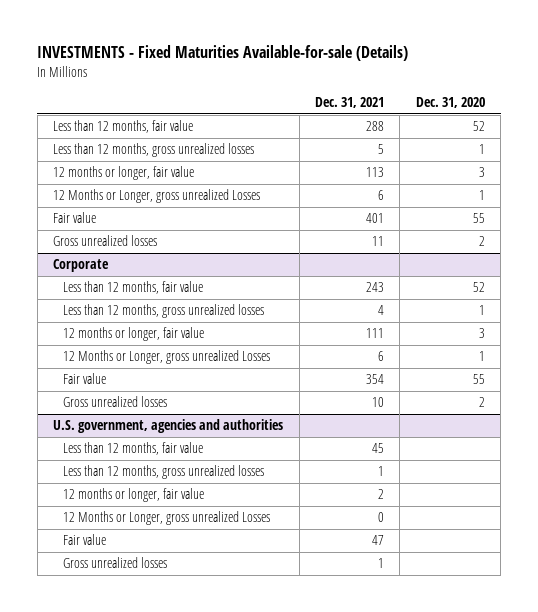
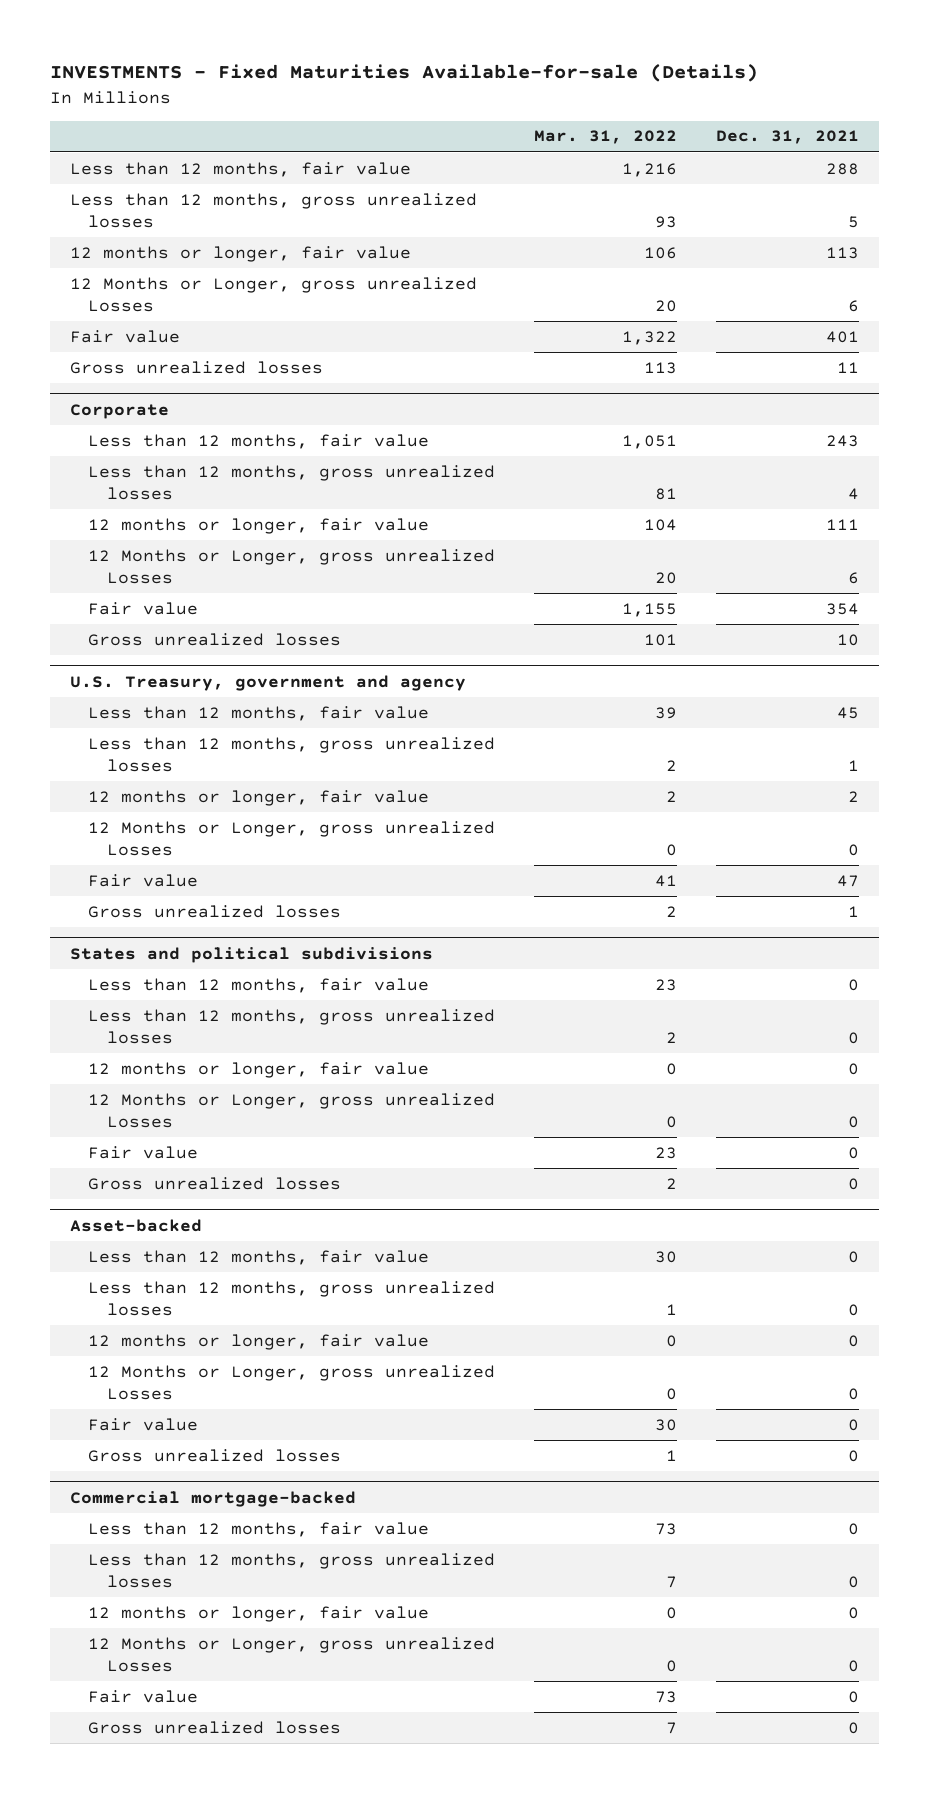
[415,96,485,108] Dec. 31, 2020 -> none
none -> [534,130,678,145] Mar. 31, 2022
[53,419,284,434] U.S. government, agencies and authorities -> [69,674,466,691] U.S. Treasury, government and agency
none -> [69,946,433,963] States and political subdivisions
none -> [88,977,430,993] Less than 12 months, fair value
none -> [88,1008,496,1044] Less than 12 months, gross unrealized losses
none -> [88,1061,430,1078] 12 months or longer, fair value
none -> [88,1092,496,1128] 12 Months or Longer, gross unrealized Losses
none -> [88,1145,199,1159] Fair value
none -> [88,1176,342,1190] Gross unrealized losses
none -> [69,1218,202,1232] Asset-backed
none -> [88,1249,430,1265] Less than 12 months, fair value
none -> [88,1280,496,1316] Less than 12 months, gross unrealized losses
none -> [88,1333,430,1350] 12 months or longer, fair value
none -> [88,1364,496,1400] 12 Months or Longer, gross unrealized Losses
none -> [88,1417,199,1431] Fair value
none -> [88,1448,342,1462] Gross unrealized losses
none -> [69,1490,356,1507] Commercial mortgage-backed
none -> [88,1521,430,1537] Less than 12 months, fair value
none -> [88,1552,496,1588] Less than 12 months, gross unrealized losses
none -> [88,1605,430,1622] 12 months or longer, fair value
none -> [88,1636,496,1672] 12 Months or Longer, gross unrealized Losses
none -> [88,1689,199,1703] Fair value
none -> [88,1720,342,1734] Gross unrealized losses

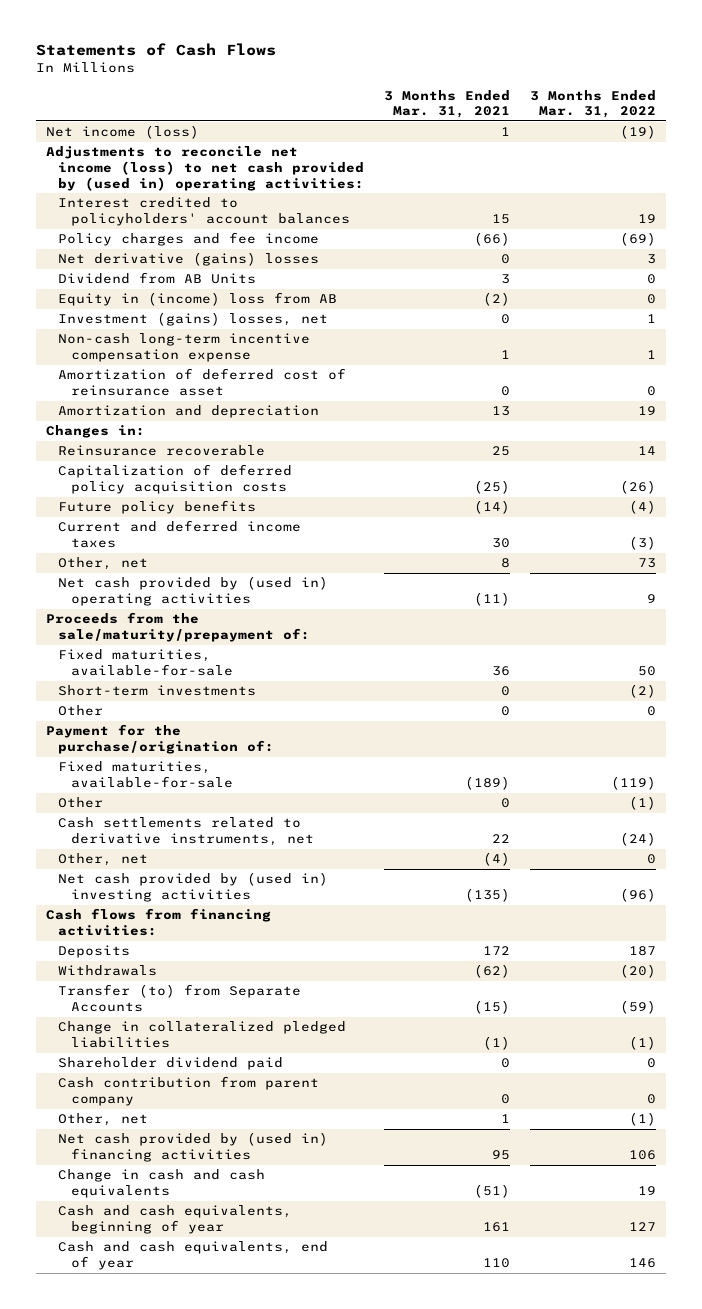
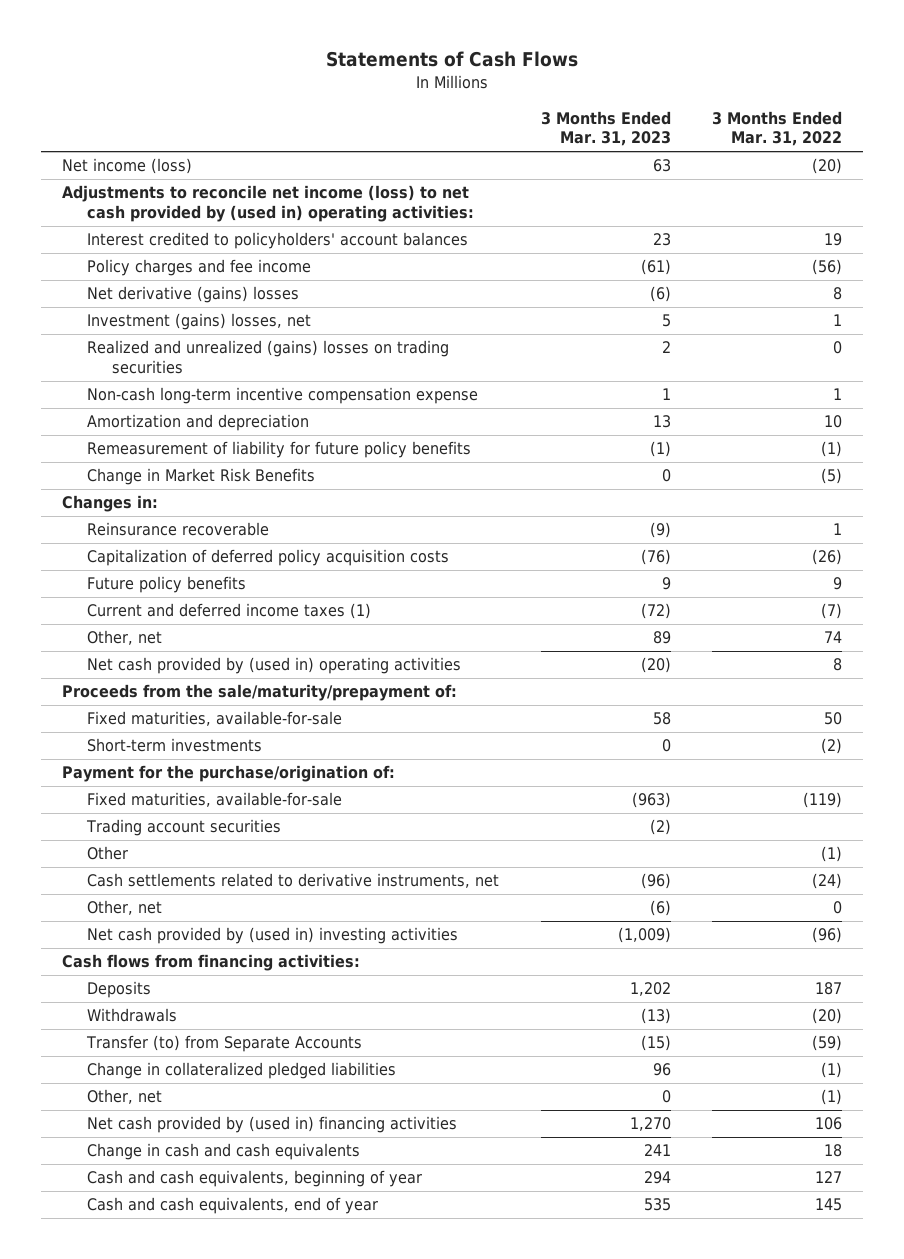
[384,89,511,119] 3 Months Ended Mar. 31, 2021 -> none
none -> [540,110,671,147] 3 Months Ended Mar. 31, 2023
[620,125,657,140] (19) -> [812,158,843,175] (20)
[58,272,257,285] Dividend from AB Units -> none
[58,292,338,307] Equity in (income) loss from AB -> none
[620,232,657,247] (69) -> [812,259,843,276] (56)
[647,254,657,265] 3 -> [833,287,843,301] 8
none -> [86,340,449,375] Realized and unrealized (gains) losses on trading securities
[58,368,347,397] Amortization of deferred cost of reinsurance asset -> none
[638,406,657,416] 19 -> [824,415,843,429] 10
none -> [86,441,471,459] Remeasurement of liability for future policy benefits
none -> [86,468,315,486] Change in Market Risk Benefits
[638,446,657,456] 14 -> [833,523,843,536] 1
[629,500,657,515] (4) -> [833,577,843,591] 9
[58,520,302,549] Current and deferred income taxes -> [86,603,371,620] Current and deferred income taxes (1)
[629,536,657,551] (3) -> [821,603,843,620] (7)
[638,558,657,569] 73 -> [824,631,843,644] 74
[647,594,657,604] 9 -> [833,658,843,672] 8
[58,705,104,717] Other -> none
none -> [85,819,281,837] Trading account securities
[58,1057,284,1071] Shareholder dividend paid -> none
[58,1076,320,1107] Cash contribution from parent company -> none
[638,1186,657,1196] 19 -> [824,1144,843,1158] 18
[629,1258,657,1269] 146 -> [815,1198,843,1212] 145

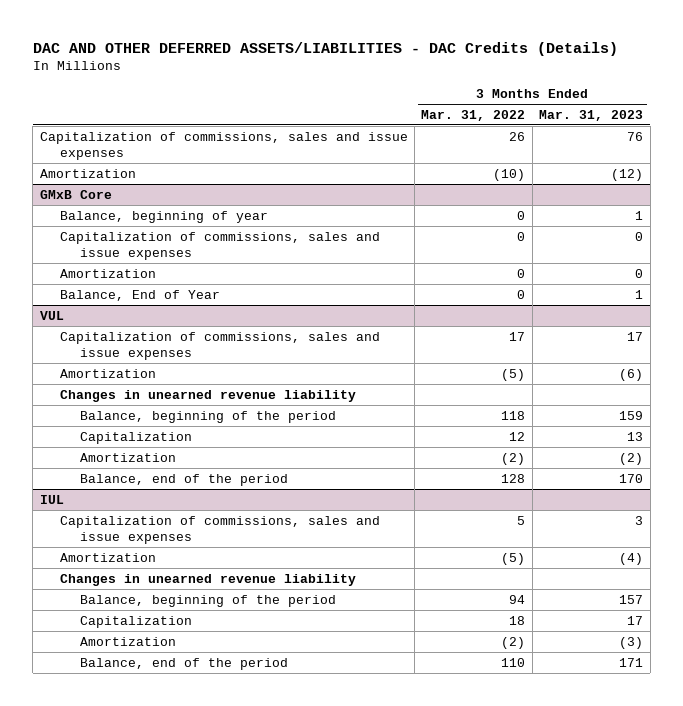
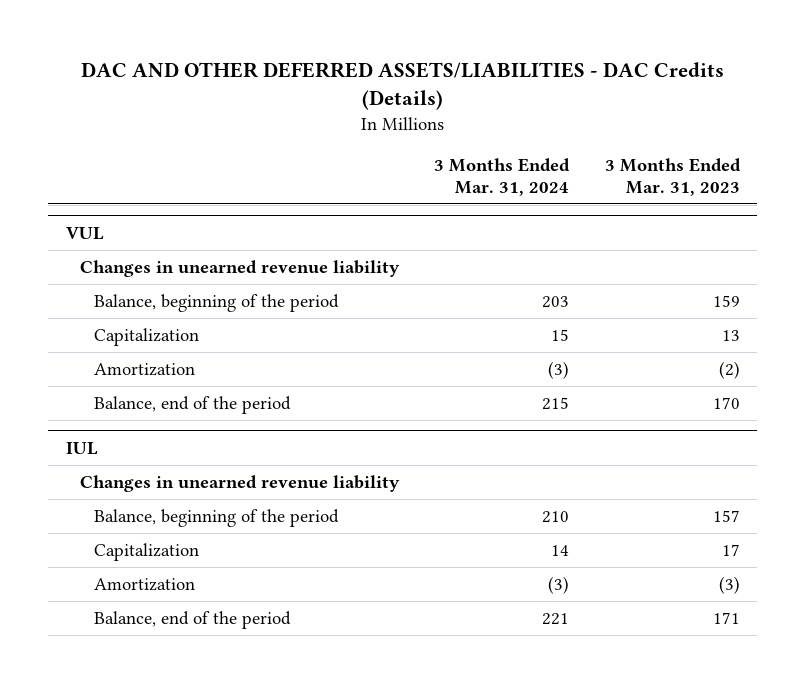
[421,109,526,121] Mar. 31, 2022 -> none
none -> [434,157,571,196] 3 Months Ended Mar. 31, 2024
[39,131,408,161] Capitalization of commissions, sales and issue expenses -> none
[39,168,136,178] Amortization -> none
[39,189,112,199] GMxB Core -> none
[59,210,268,223] Balance, beginning of year -> none
[59,231,380,261] Capitalization of commissions, sales and issue expenses -> none
[59,268,156,278] Amortization -> none
[59,289,220,301] Balance, End of Year -> none
[59,331,380,361] Capitalization of commissions, sales and issue expenses -> none
[59,368,156,378] Amortization -> none
[59,515,380,545] Capitalization of commissions, sales and issue expenses -> none
[59,552,156,562] Amortization -> none

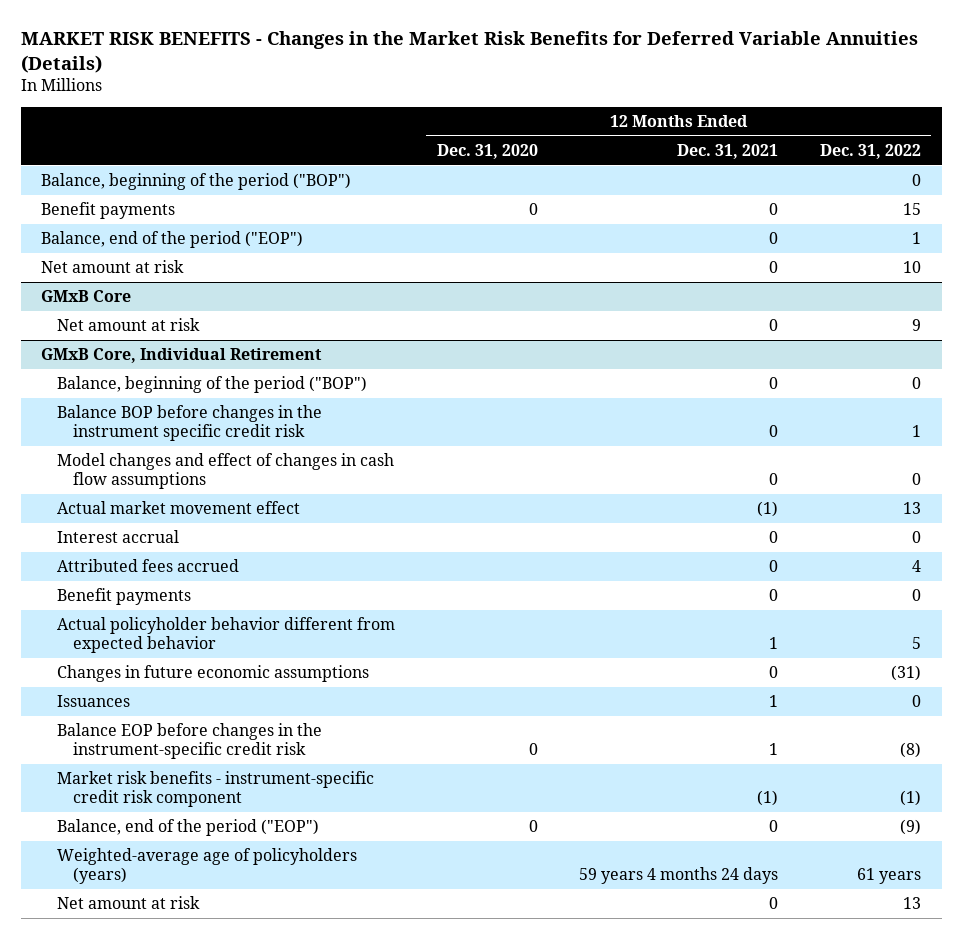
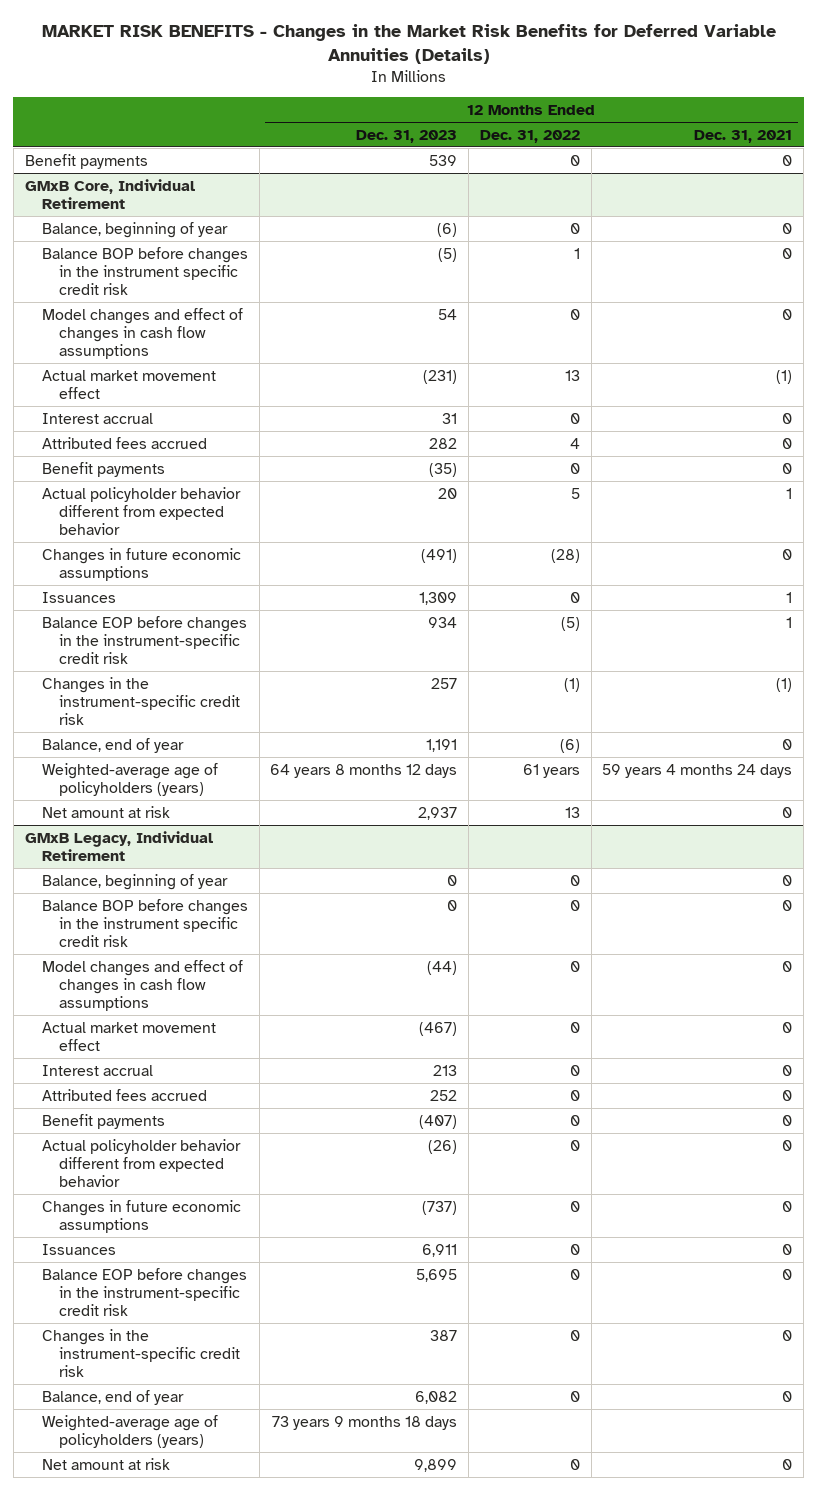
[436,144,538,160] Dec. 31, 2020 -> none
none -> [356,129,458,143] Dec. 31, 2023
[41,173,352,191] Balance, beginning of the period ("BOP") -> none
[41,231,304,249] Balance, end of the period ("EOP") -> none
[41,260,185,274] Net amount at risk -> none
[41,290,132,303] GMxB Core -> none
[57,318,201,332] Net amount at risk -> none
[902,203,921,216] 15 -> [569,154,580,166] 0
[57,376,368,394] Balance, beginning of the period ("BOP") -> [42,221,229,238] Balance, beginning of year
[890,665,921,682] (31) -> [550,548,580,563] (28)
[899,742,921,759] (8) -> [560,616,580,631] (5)
[57,771,375,808] Market risk benefits - instrument-specific credit risk component -> [42,676,241,726] Changes in the instrument-specific credit risk
[57,819,320,837] Balance, end of the period ("EOP") -> [42,737,185,753] Balance, end of year
[899,819,921,836] (9) -> [559,738,580,753] (6)
none -> [24,830,213,861] GMxB Legacy, Individual Retirement
none -> [42,873,229,890] Balance, beginning of year
none -> [42,898,249,948] Balance BOP before changes in the instrument specific credit risk
none -> [42,959,244,1012] Model changes and effect of changes in cash flow assumptions
none -> [42,1021,217,1051] Actual market movement effect
none -> [42,1064,154,1076] Interest accrual
none -> [42,1088,208,1101] Attributed fees accrued
none -> [42,1113,166,1129] Benefit payments
none -> [42,1138,242,1188] Actual policyholder behavior different from expected behavior
none -> [42,1199,242,1233] Changes in future economic assumptions
none -> [42,1243,117,1255] Issuances
none -> [42,1267,248,1317] Balance EOP before changes in the instrument-specific credit risk
none -> [42,1328,241,1378] Changes in the instrument-specific credit risk
none -> [42,1389,185,1405] Balance, end of year
none -> [42,1414,219,1448] Weighted-average age of policyholders (years)
none -> [42,1457,171,1470] Net amount at risk

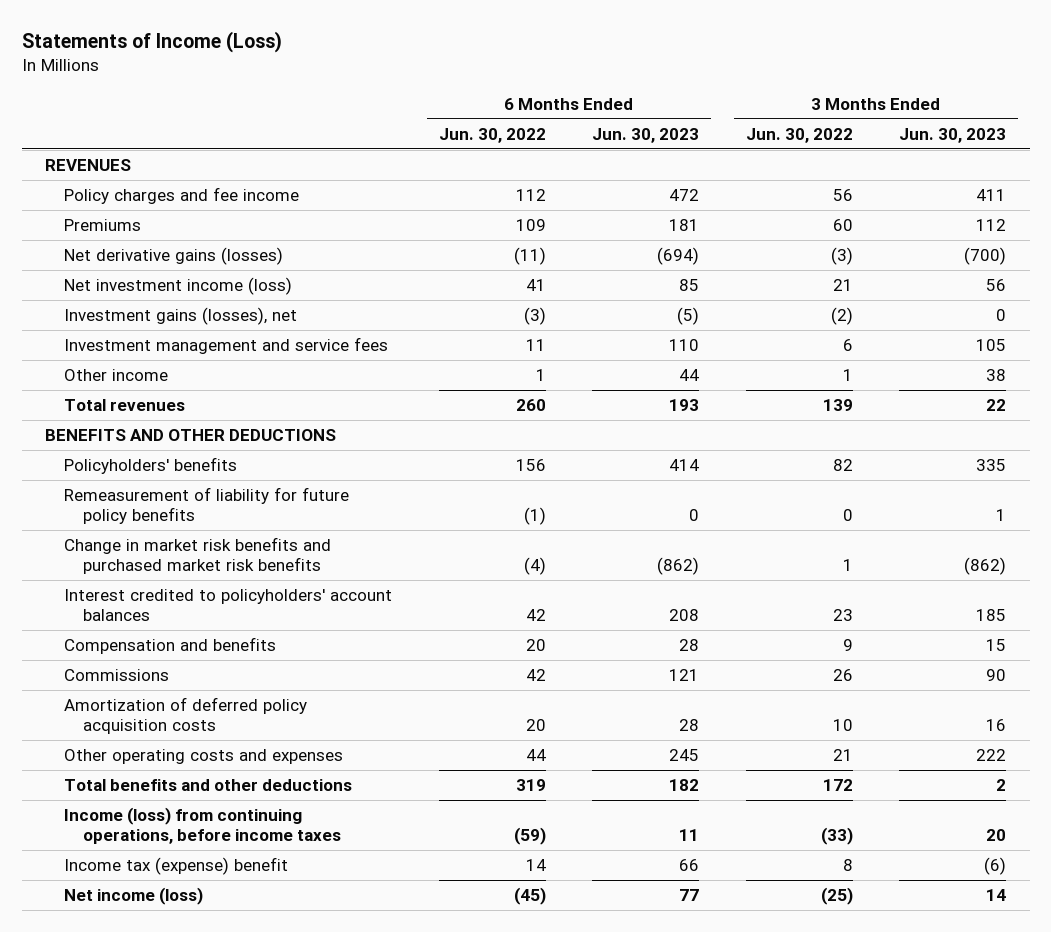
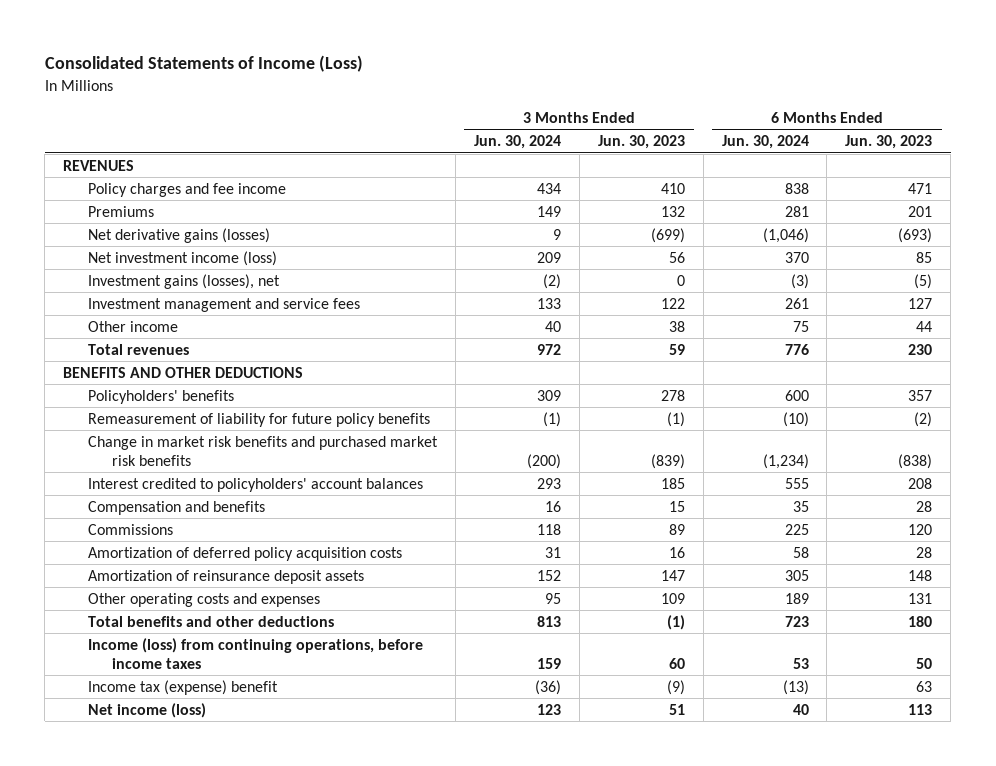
[21,31,282,54] Statements of Income (Loss) -> [44,55,363,73] Consolidated Statements of Income (Loss)
[438,127,546,143] Jun. 30, 2022 -> none
[745,127,853,143] Jun. 30, 2022 -> none
none -> [473,135,561,150] Jun. 30, 2024
none -> [721,135,809,150] Jun. 30, 2024
[669,189,700,202] 472 -> [908,182,933,194] 471
[976,189,1007,202] 411 -> [660,182,685,194] 410
[669,219,700,232] 181 -> [908,205,933,217] 201
[976,219,1007,232] 112 -> [660,205,685,217] 132
[657,247,700,266] (694) -> [898,227,933,243] (693)
[964,247,1007,266] (700) -> [650,227,685,243] (699)
[669,339,700,352] 110 -> [908,297,933,309] 127
[976,339,1007,352] 105 -> [660,297,685,309] 122
[669,399,700,412] 193 -> [908,343,933,355] 230
[986,399,1007,412] 22 -> [668,343,685,355] 59
[669,459,700,472] 414 -> [908,389,933,401] 357
[976,459,1007,472] 335 -> [660,389,685,401] 278
[689,509,700,522] 0 -> [914,411,933,427] (2)
[996,509,1007,522] 1 -> [666,411,685,427] (1)
[657,557,700,576] (862) -> [898,453,933,469] (838)
[964,557,1007,576] (862) -> [650,453,685,469] (839)
[669,669,700,682] 121 -> [908,523,933,535] 120
[986,669,1007,682] 90 -> [668,523,685,535] 89
none -> [87,569,364,584] Amortization of reinsurance deposit assets
[669,749,700,762] 245 -> [908,592,933,604] 131
[976,749,1007,762] 222 -> [660,592,685,604] 109
[669,779,700,792] 182 -> [908,615,933,627] 180
[996,779,1007,792] 2 -> [666,614,685,630] (1)
[679,829,700,842] 11 -> [916,657,933,669] 50
[986,829,1007,842] 20 -> [668,657,685,669] 60
[679,859,700,872] 66 -> [916,680,933,692] 63
[984,857,1007,876] (6) -> [666,679,685,695] (9)
[679,889,700,902] 77 -> [908,703,933,715] 113
[986,889,1007,902] 14 -> [668,703,685,715] 51

